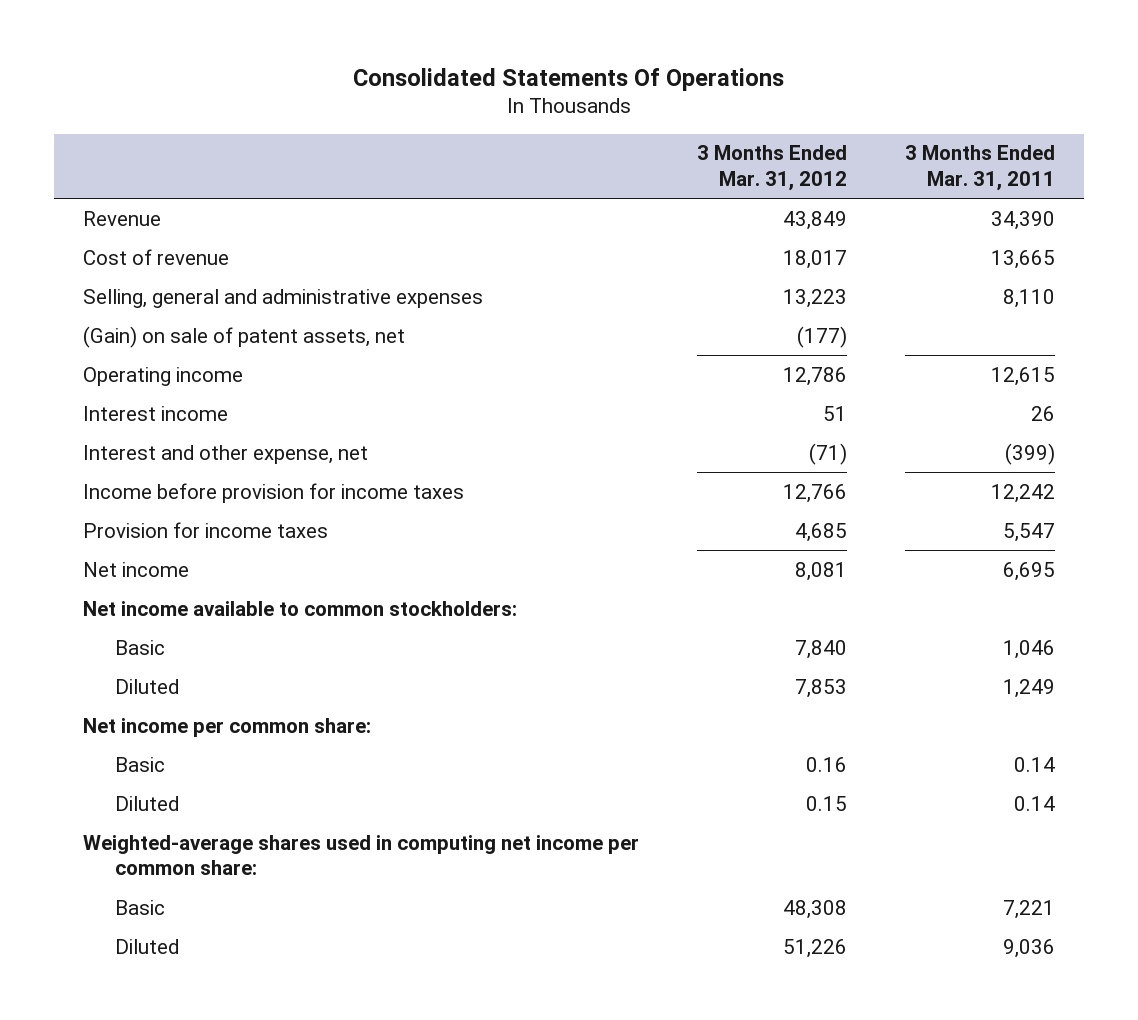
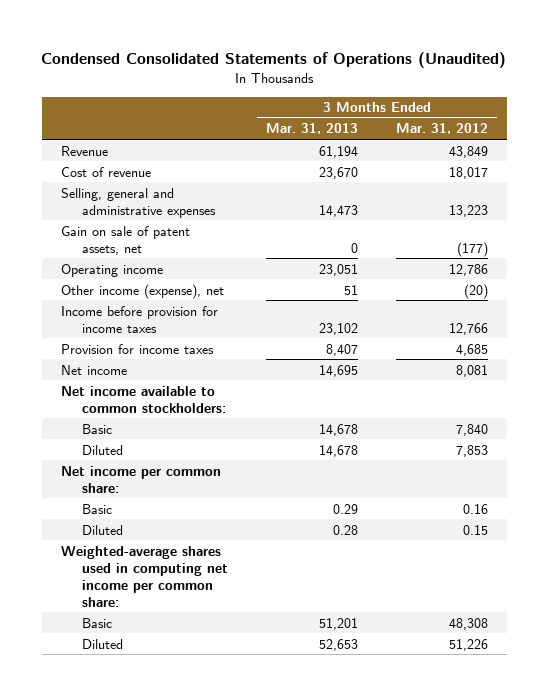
[353,67,785,91] Consolidated Statements Of Operations -> [41,51,507,68] Condensed Consolidated Statements of Operations (Unaudited)
[904,145,1055,191] 3 Months Ended Mar. 31, 2011 -> none
none -> [266,123,359,135] Mar. 31, 2013
[83,325,406,348] (Gain) on sale of patent assets, net -> [60,225,190,255] Gain on sale of patent assets, net
[83,444,369,464] Interest and other expense, net -> none
[83,405,229,421] Interest income -> [60,283,224,299] Other income (expense), net
[823,405,848,421] 51 -> [463,283,488,299] (20)

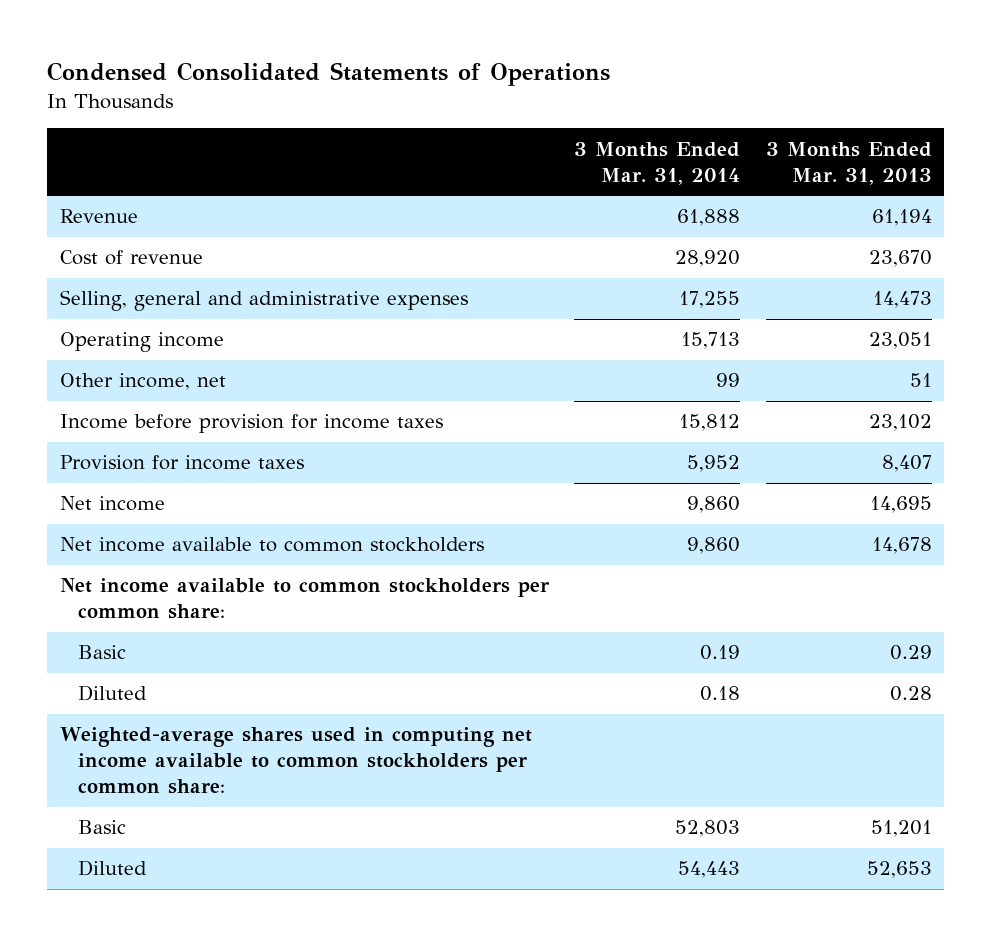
[41,51,507,68] Condensed Consolidated Statements of Operations (Unaudited) -> [47,61,611,86] Condensed Consolidated Statements of Operations
[395,123,488,135] Mar. 31, 2012 -> none
none -> [574,141,741,185] 3 Months Ended Mar. 31, 2014
[60,225,190,255] Gain on sale of patent assets, net -> none
[60,283,224,299] Other income (expense), net -> [60,373,227,391] Other income, net
[60,385,227,413] Net income available to common stockholders: -> none
[82,444,124,455] Diluted -> none
[82,423,113,434] Basic -> [60,537,485,553] Net income available to common stockholders
[60,465,221,493] Net income per common share: -> [60,578,551,620] Net income available to common stockholders per common share:
[60,545,229,607] Weighted-average shares used in computing net income per common share: -> [60,727,533,795] Weighted-average shares used in computing net income available to common stockholders per common share:

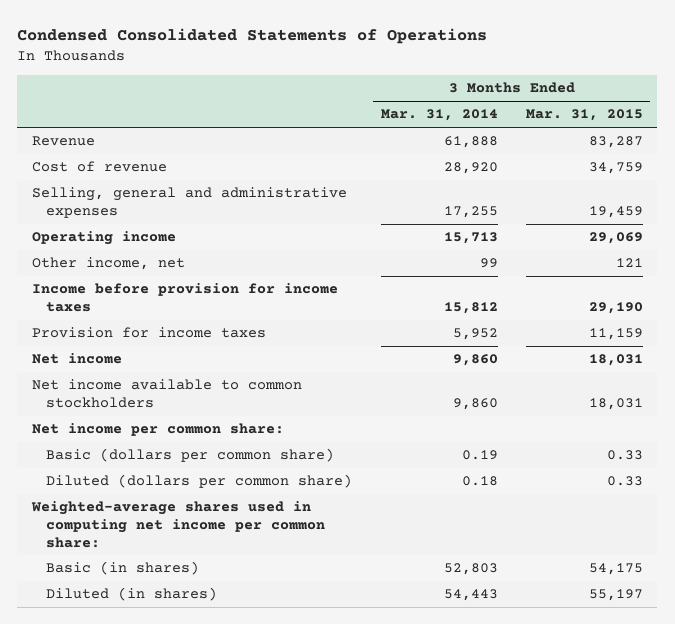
[765,141,932,185] 3 Months Ended Mar. 31, 2013 -> none
none -> [526,109,644,122] Mar. 31, 2015
[60,578,551,620] Net income available to common stockholders per common share: -> [31,423,284,437] Net income per common share:
[77,645,126,660] Basic -> [45,448,334,463] Basic (dollars per common share)
[77,685,147,702] Diluted -> [45,474,352,489] Diluted (dollars per common share)
[60,727,533,795] Weighted-average shares used in computing net income available to common stockholders per common share: -> [30,501,325,548] Weighted-average shares used in computing net income per common share:
[77,820,126,835] Basic -> [45,561,199,576] Basic (in shares)
[77,860,147,877] Diluted -> [45,587,217,602] Diluted (in shares)

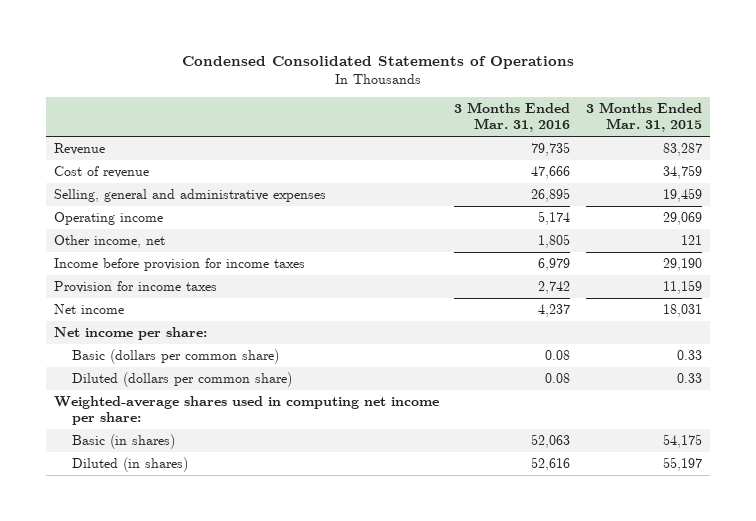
[380,109,498,122] Mar. 31, 2014 -> none
none -> [454,102,571,133] 3 Months Ended Mar. 31, 2016
[31,379,302,409] Net income available to common stockholders -> none
[31,423,284,437] Net income per common share: -> [53,326,207,340] Net income per share:
[30,501,325,548] Weighted-average shares used in computing net income per common share: -> [53,395,439,425] Weighted-average shares used in computing net income per share:

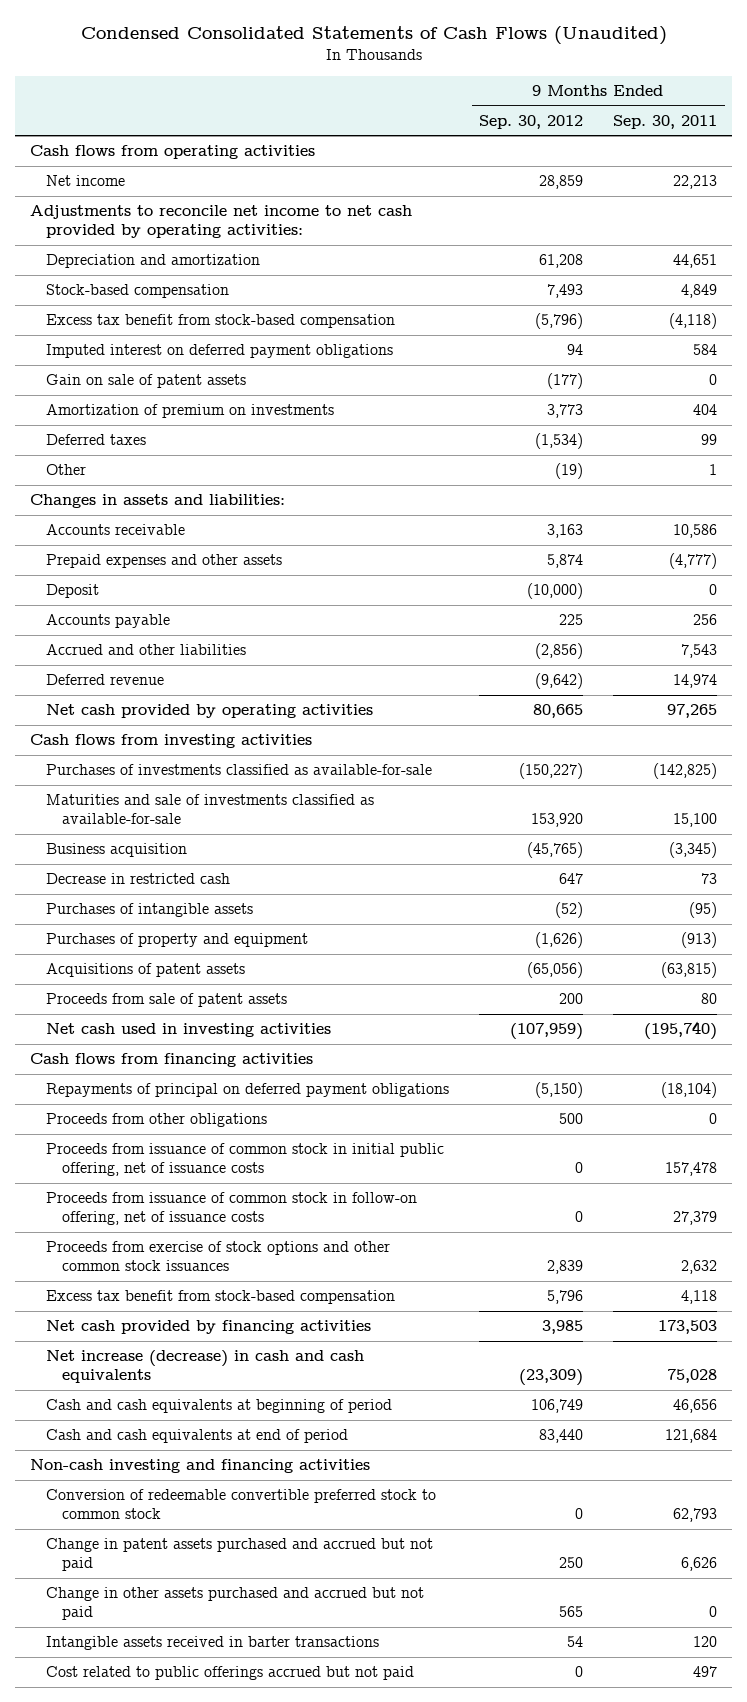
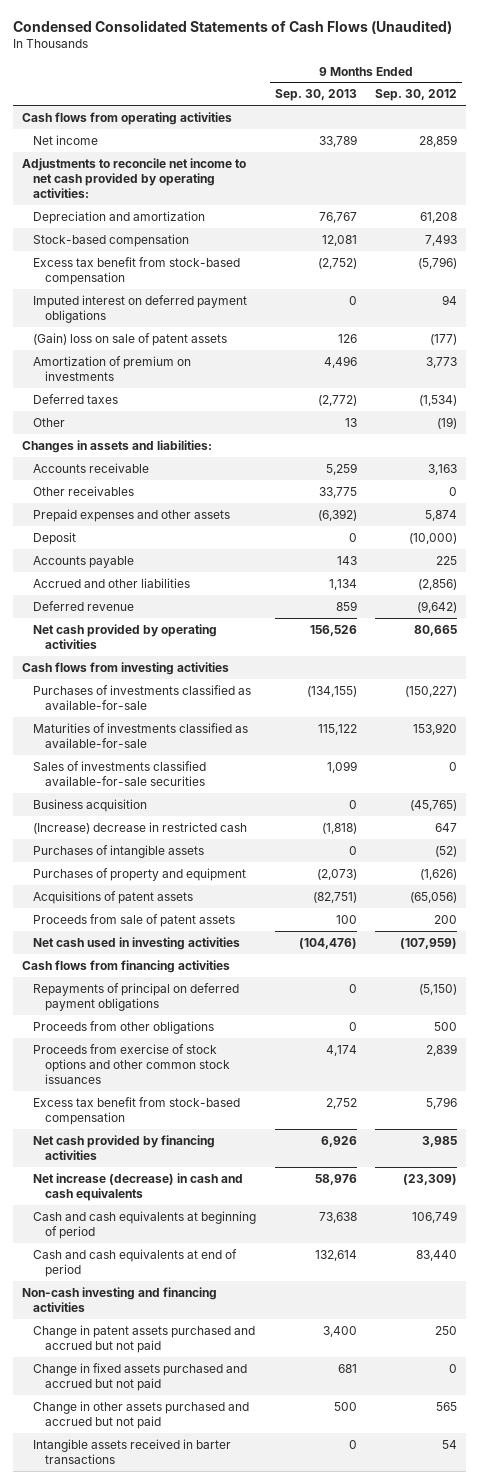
[613,114,718,129] Sep. 30, 2011 -> none
none -> [274,89,357,102] Sep. 30, 2013
[45,374,246,389] Gain on sale of patent assets -> [33,332,228,346] (Gain) loss on sale of patent assets
none -> [33,485,135,496] Other receivables
[45,794,374,825] Maturities and sale of investments classified as available-for-sale -> [33,722,249,749] Maturities of investments classified as available-for-sale
none -> [33,760,207,787] Sales of investments classified available-for-sale securities
[45,873,230,885] Decrease in restricted cash -> [33,821,248,834] (Increase) decrease in restricted cash
[45,1143,444,1177] Proceeds from issuance of common stock in initial public offering, net of issuance costs -> none
[45,1192,417,1226] Proceeds from issuance of common stock in follow-on offering, net of issuance costs -> none
[45,1489,436,1520] Conversion of redeemable convertible preferred stock to common stock -> none
none -> [33,1362,248,1392] Change in fixed assets purchased and accrued but not paid
[45,1666,414,1681] Cost related to public offerings accrued but not paid -> none

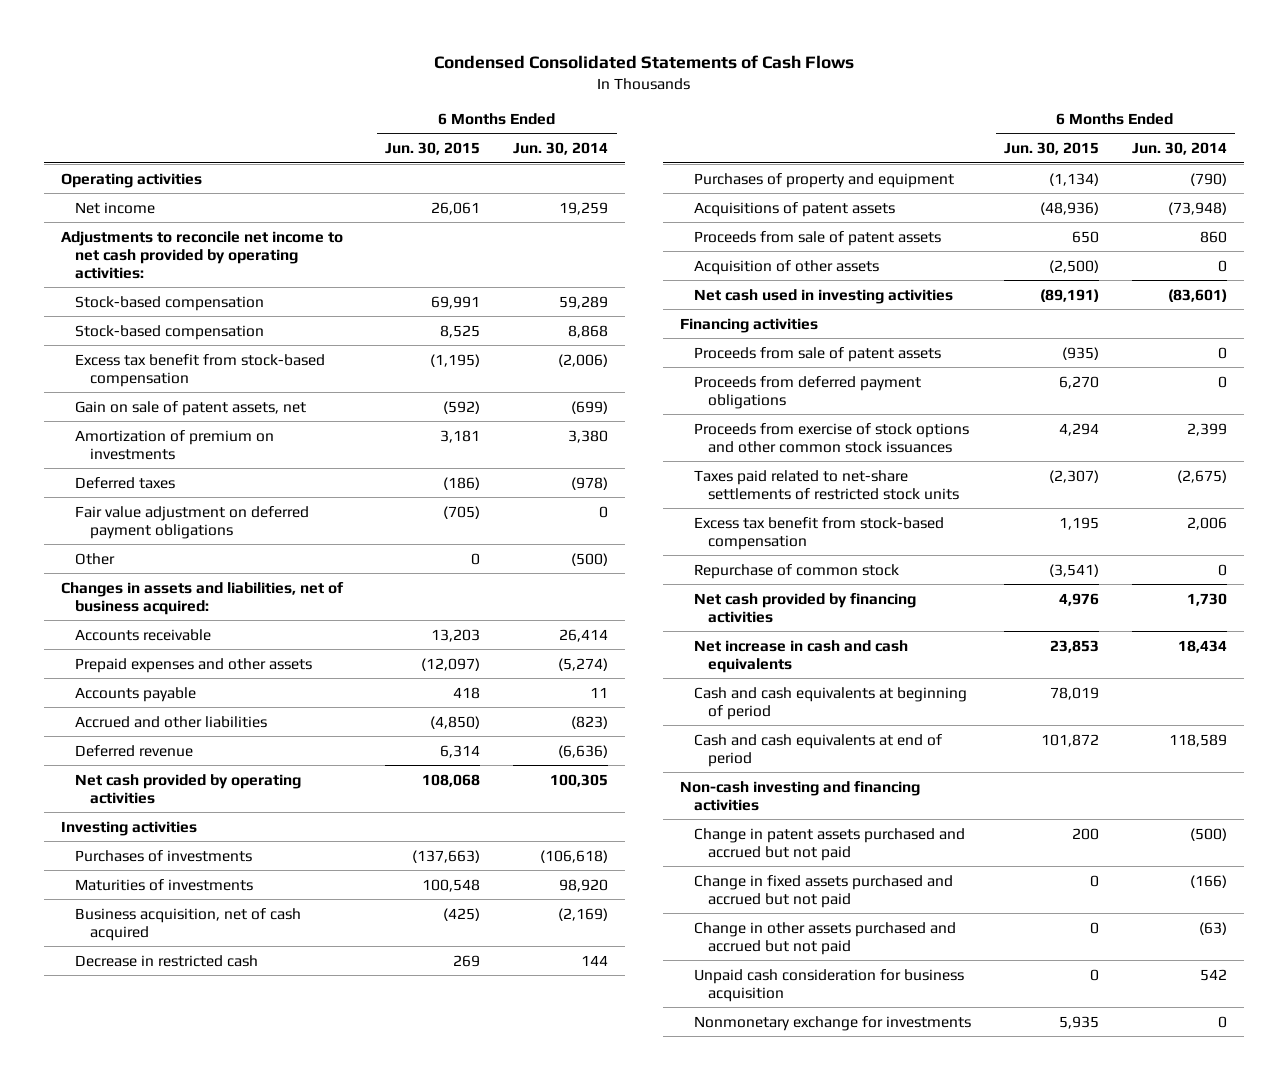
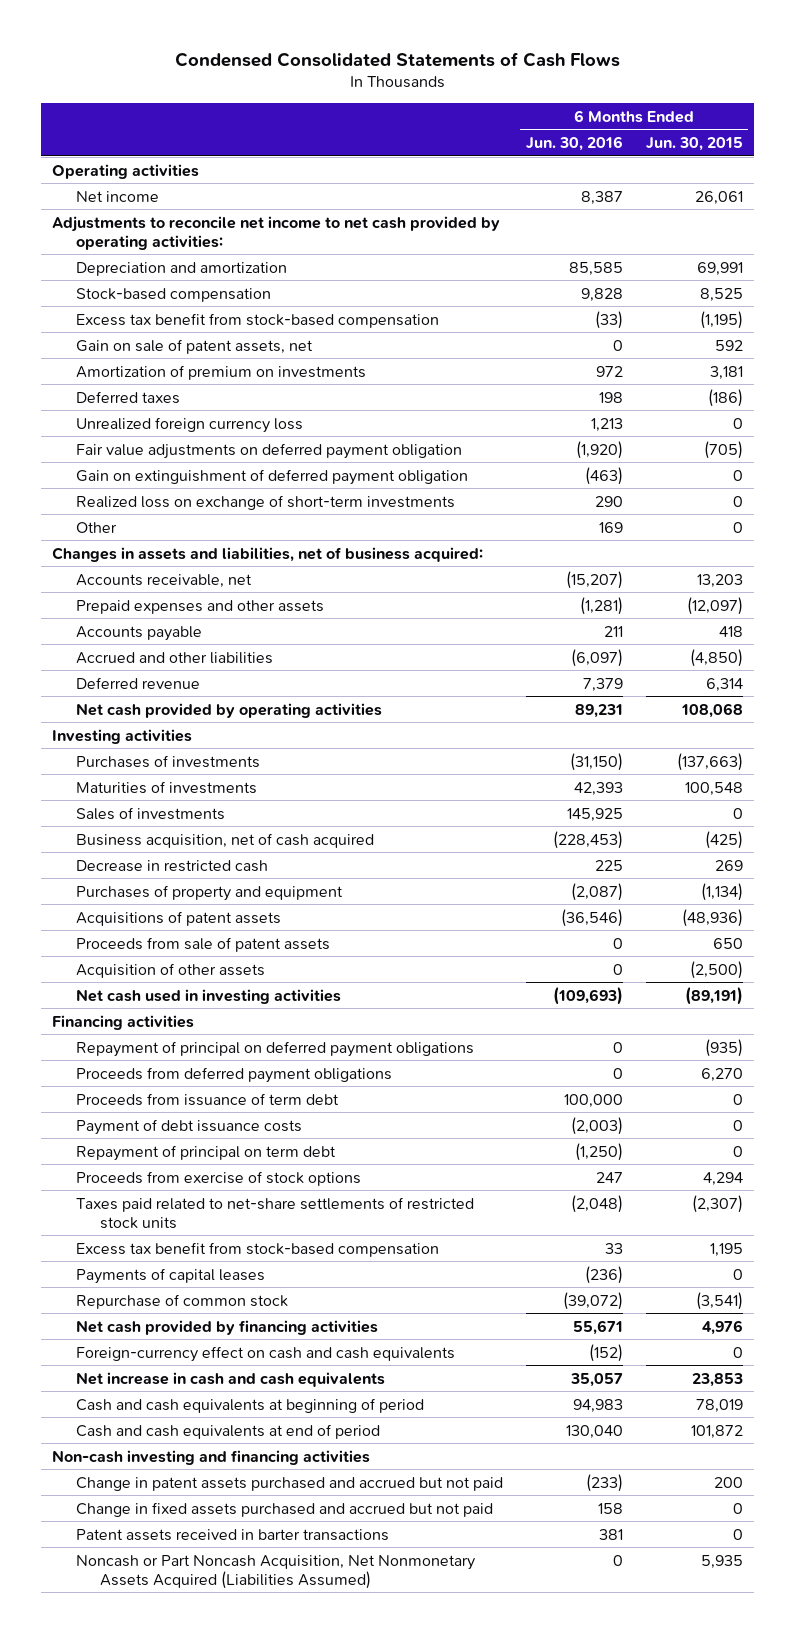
[513,142,609,156] Jun. 30, 2014 -> none
none -> [525,135,623,151] Jun. 30, 2016
[75,295,265,311] Stock-based compensation -> [76,261,288,276] Depreciation and amortization
[443,400,481,414] (592) -> [714,339,743,351] 592
none -> [76,416,304,433] Unrealized foreign currency loss
[75,505,310,539] Fair value adjustment on deferred payment obligations -> [76,442,463,459] Fair value adjustments on deferred payment obligation
none -> [76,468,469,485] Gain on extinguishment of deferred payment obligation
none -> [76,494,456,510] Realized loss on exchange of short-term investments
[75,628,212,641] Accounts receivable -> [76,573,253,588] Accounts receivable, net
none -> [76,806,226,820] Sales of investments
[693,346,941,362] Proceeds from sale of patent assets -> [76,1040,475,1057] Repayment of principal on deferred payment obligations
none -> [76,1092,340,1106] Proceeds from issuance of term debt
none -> [76,1118,303,1135] Payment of debt issuance costs
none -> [76,1144,337,1161] Repayment of principal on term debt
[693,422,969,453] Proceeds from exercise of stock options and other common stock issuances -> [76,1170,362,1186] Proceeds from exercise of stock options
none -> [76,1267,266,1284] Payments of capital leases
none -> [76,1345,456,1362] Foreign-currency effect on cash and cash equivalents
[693,921,956,955] Change in other assets purchased and accrued but not paid -> none
[693,968,964,1002] Unpaid cash consideration for business acquisition -> none
none -> [76,1528,390,1541] Patent assets received in barter transactions
[693,1015,971,1031] Nonmonetary exchange for investments -> [76,1554,476,1589] Noncash or Part Noncash Acquisition, Net Nonmonetary Assets Acquired (Liabilities Assumed)

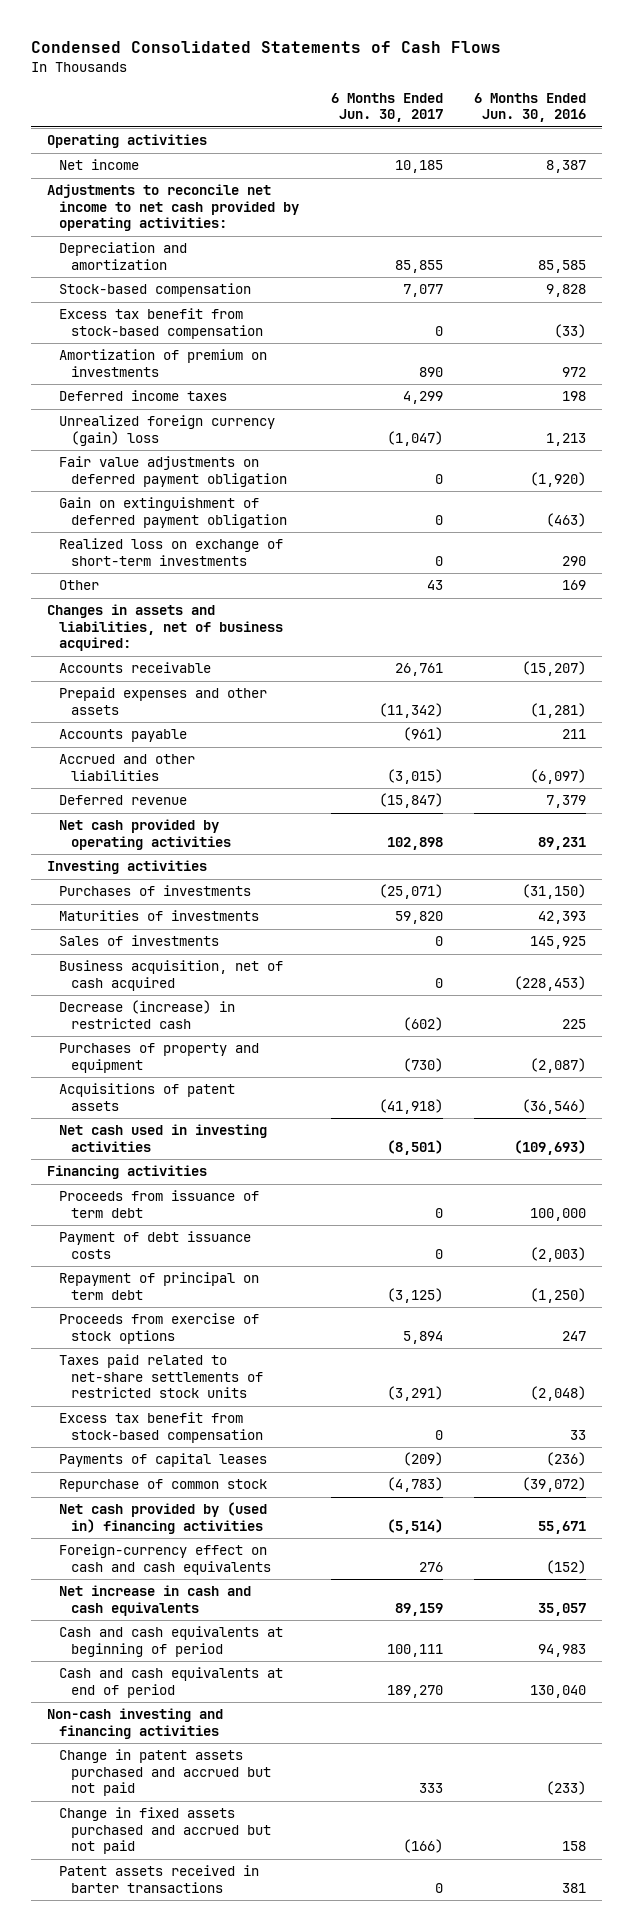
[645,136,743,151] Jun. 30, 2015 -> none
none -> [330,92,443,123] 6 Months Ended Jun. 30, 2017
[76,338,314,354] Gain on sale of patent assets, net -> none
[76,390,181,404] Deferred taxes -> [59,390,228,402] Deferred income taxes
[76,416,304,433] Unrealized foreign currency loss -> [59,415,276,446] Unrealized foreign currency (gain) loss
[76,573,253,588] Accounts receivable, net -> [59,662,212,674] Accounts receivable
[76,859,269,872] Decrease in restricted cash -> [59,1000,236,1029] Decrease (increase) in restricted cash
[76,936,331,952] Proceeds from sale of patent assets -> none
[76,962,266,978] Acquisition of other assets -> none
[76,1040,475,1057] Repayment of principal on deferred payment obligations -> none
[76,1066,393,1083] Proceeds from deferred payment obligations -> none
[76,1319,379,1335] Net cash provided by financing activities -> [59,1502,268,1534] Net cash provided by (used in) financing activities
[76,1554,476,1589] Noncash or Part Noncash Acquisition, Net Nonmonetary Assets Acquired (Liabilities Assumed) -> none

